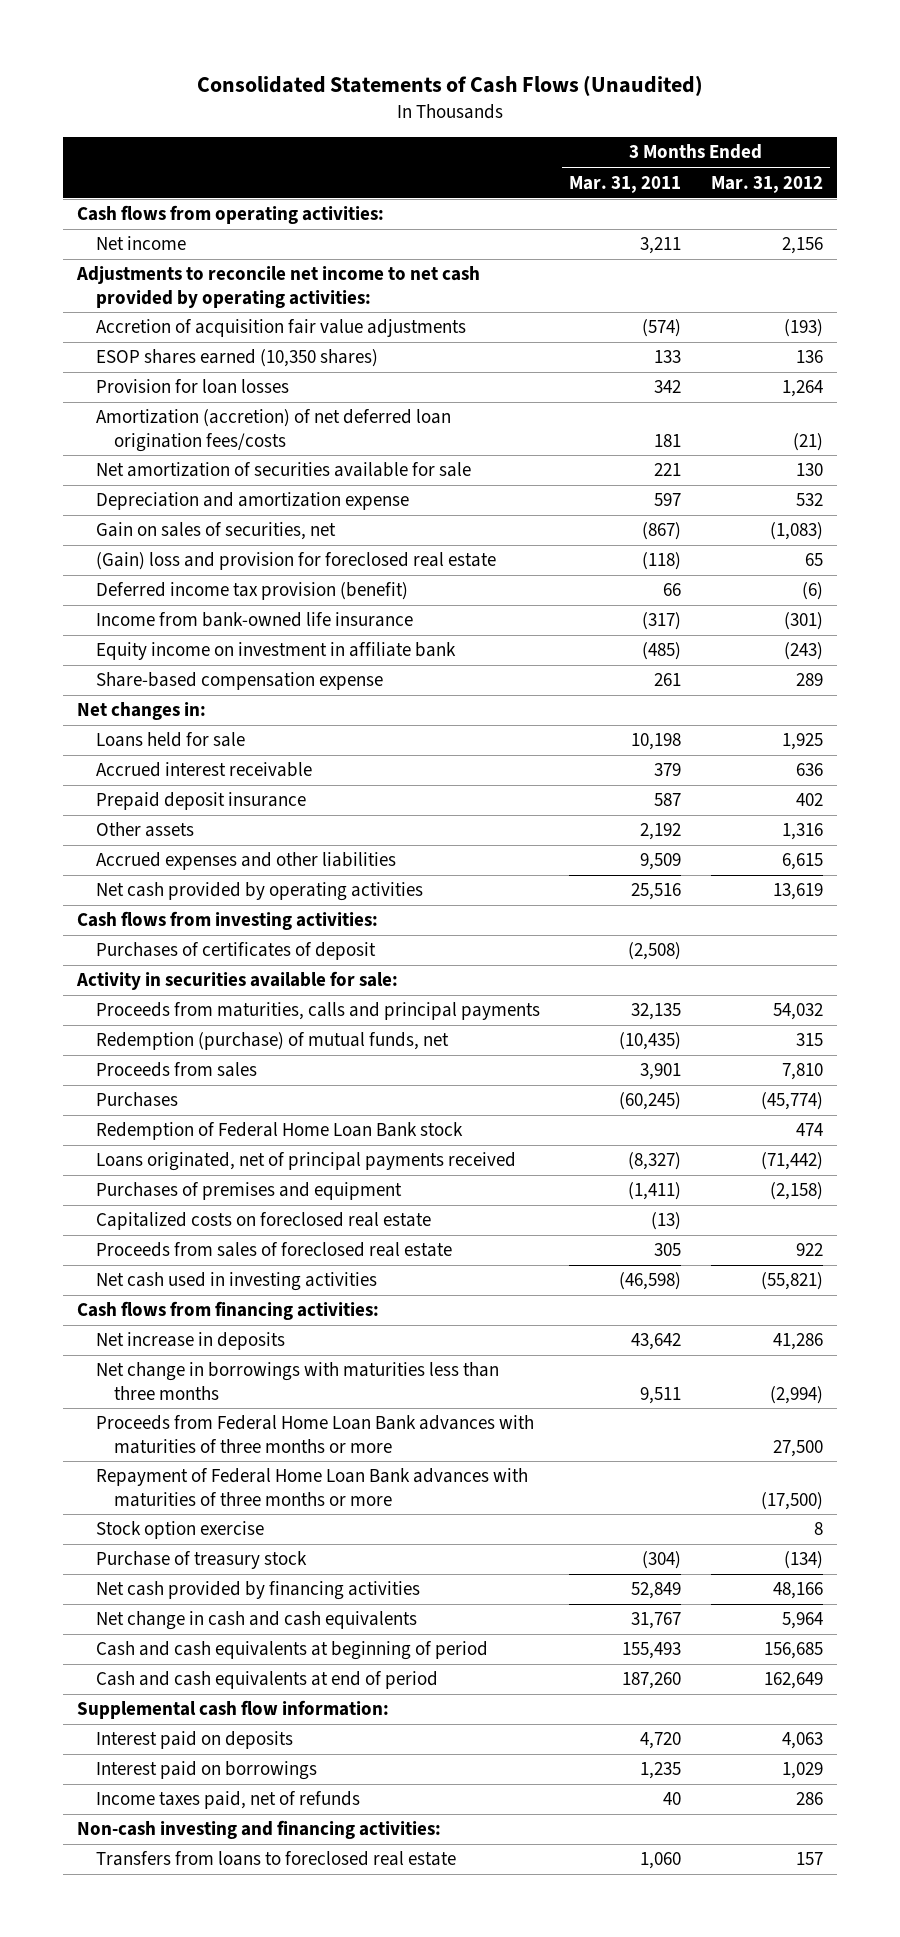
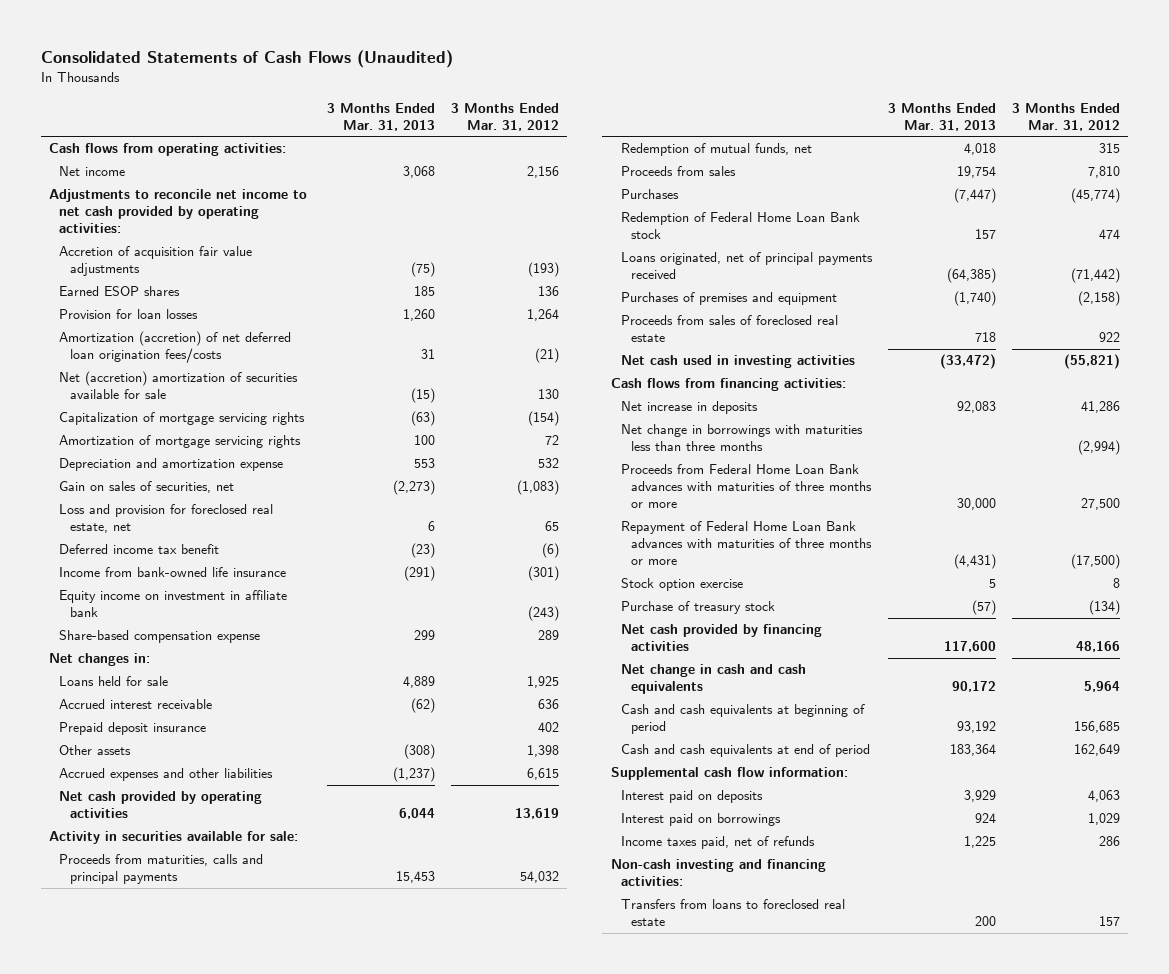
[569,175,682,193] Mar. 31, 2011 -> none
none -> [326,102,435,131] 3 Months Ended Mar. 31, 2013
[95,349,378,368] ESOP shares earned (10,350 shares) -> [59,286,181,297] Earned ESOP shares
[95,462,471,478] Net amortization of securities available for sale -> [59,371,299,400] Net (accretion) amortization of securities available for sale
none -> [59,412,306,426] Capitalization of mortgage servicing rights
none -> [59,435,302,449] Amortization of mortgage servicing rights
[95,552,496,571] (Gain) loss and provision for foreclosed real estate -> [59,504,274,534] Loss and provision for foreclosed real estate, net
[95,582,408,601] Deferred income tax provision (benefit) -> [59,544,220,555] Deferred income tax benefit
[781,823,823,841] 1,316 -> [526,745,559,758] 1,398
[77,911,379,931] Cash flows from investing activities: -> none
[95,942,376,961] Purchases of certificates of deposit -> none
[95,1032,449,1051] Redemption (purchase) of mutual funds, net -> [620,143,812,157] Redemption of mutual funds, net
[95,1212,431,1231] Capitalized costs on foreclosed real estate -> none

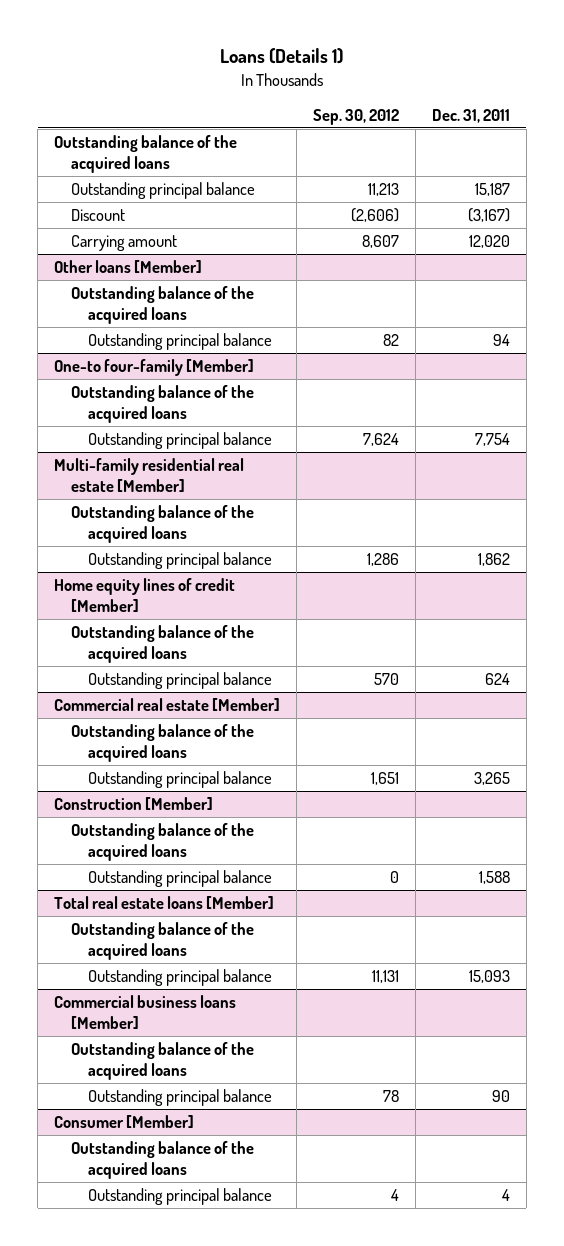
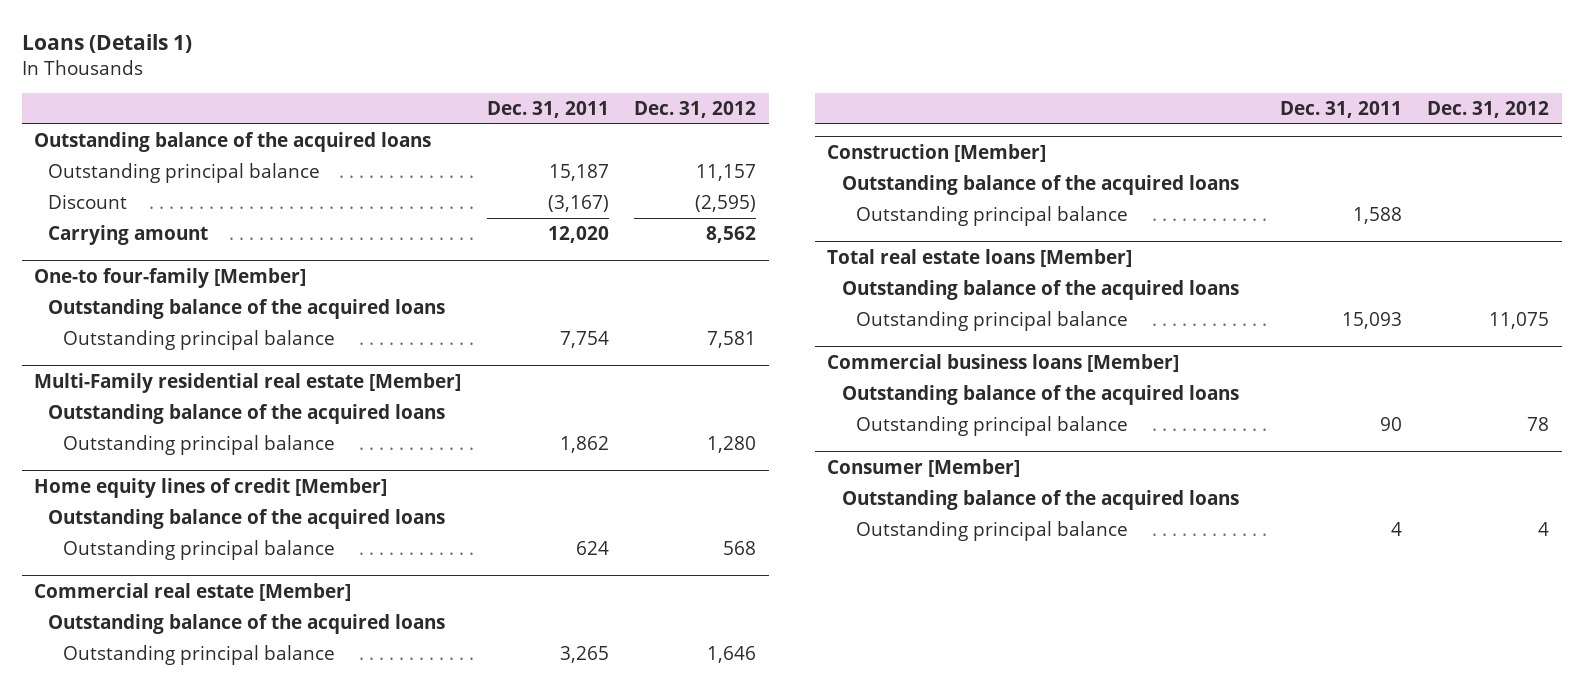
[312,108,399,125] Sep. 30, 2012 -> none
none -> [634,100,757,118] Dec. 31, 2012
[54,259,203,273] Other loans [Member] -> none
[70,285,254,324] Outstanding balance of the acquired loans -> none
[87,332,272,350] Outstanding principal balance -> none
[54,457,245,492] Multi-family residential real estate [Member] -> [34,372,462,393] Multi-Family residential real estate [Member]

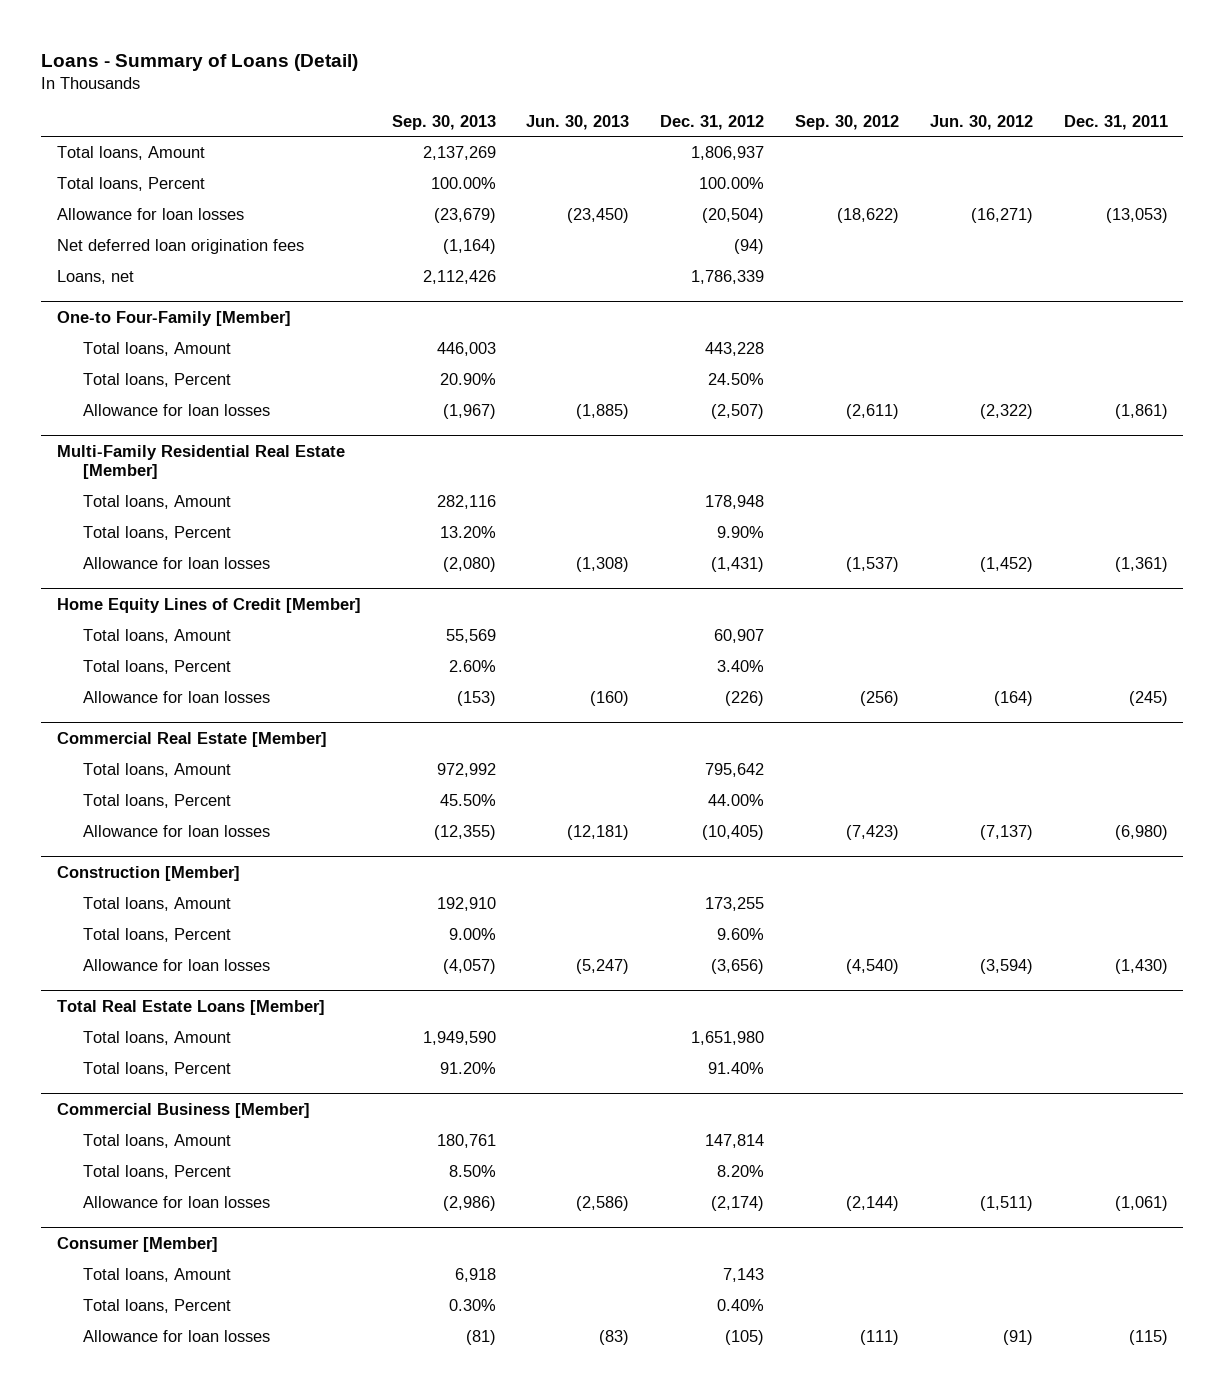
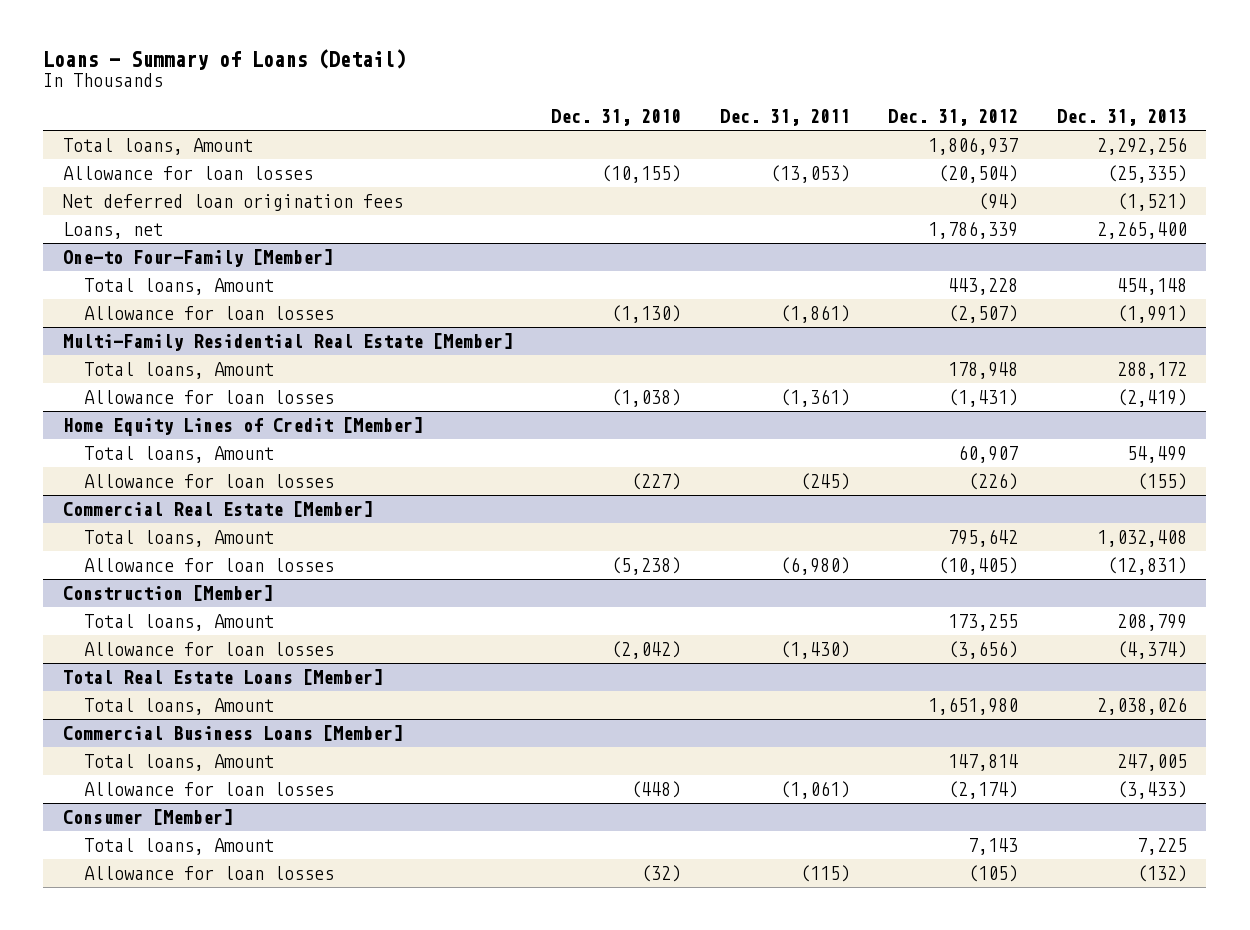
[391,114,496,130] Sep. 30, 2013 -> none
[526,114,630,130] Jun. 30, 2013 -> none
[795,114,900,130] Sep. 30, 2012 -> none
[929,114,1033,130] Jun. 30, 2012 -> none
none -> [551,108,682,126] Dec. 31, 2010
none -> [1056,108,1187,126] Dec. 31, 2013
[56,177,205,192] Total loans, Percent -> none
[82,373,231,388] Total loans, Percent -> none
[82,526,231,541] Total loans, Percent -> none
[82,660,231,675] Total loans, Percent -> none
[82,794,231,809] Total loans, Percent -> none
[82,928,231,943] Total loans, Percent -> none
[82,1062,231,1077] Total loans, Percent -> none
[56,1102,310,1118] Commercial Business [Member] -> [62,725,403,742] Commercial Business Loans [Member]
[82,1165,231,1180] Total loans, Percent -> none
[82,1299,231,1314] Total loans, Percent -> none

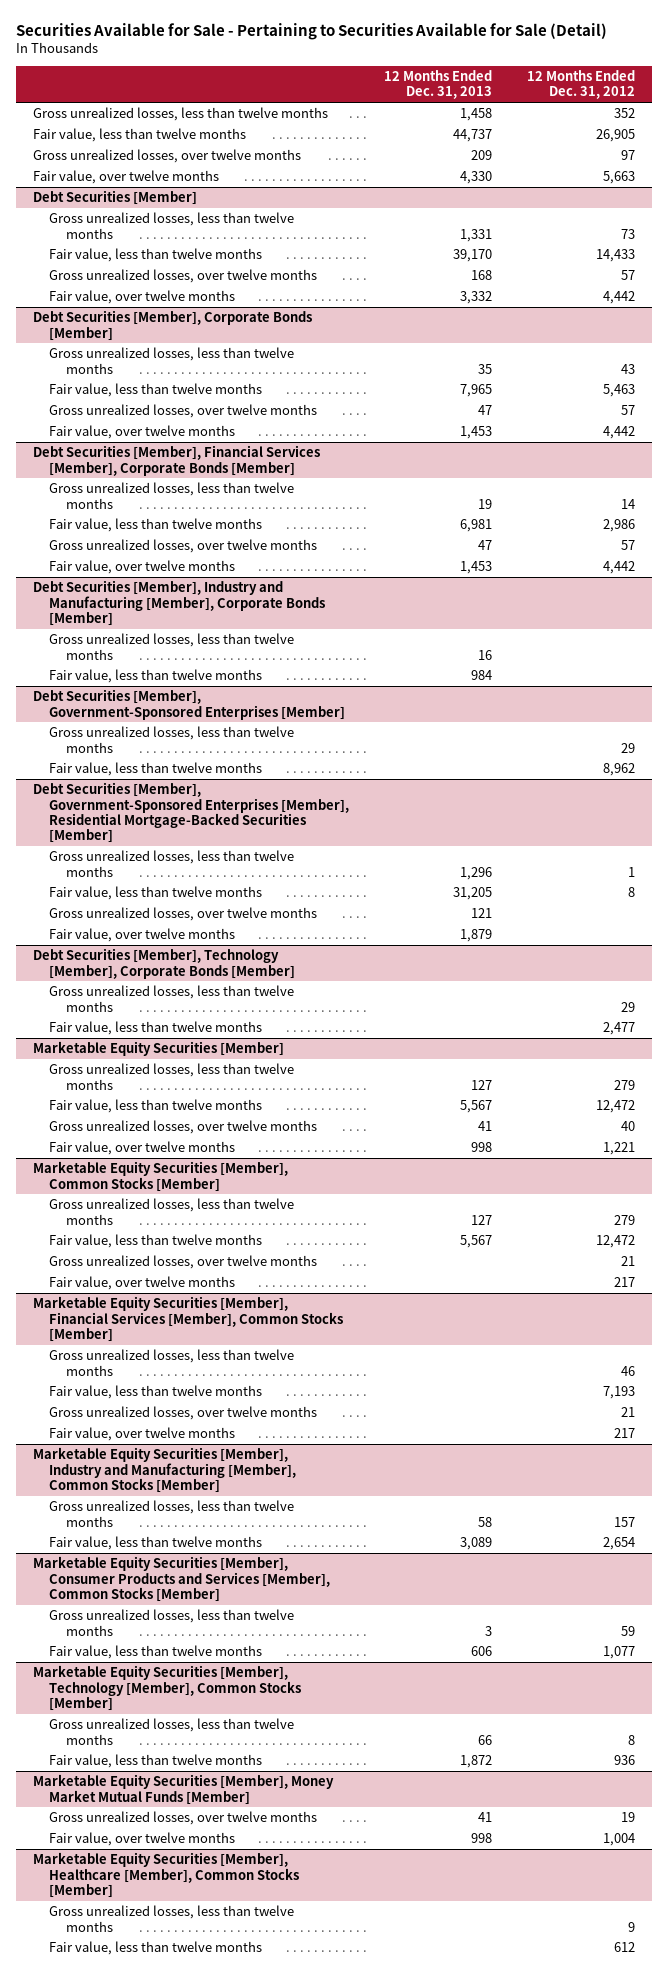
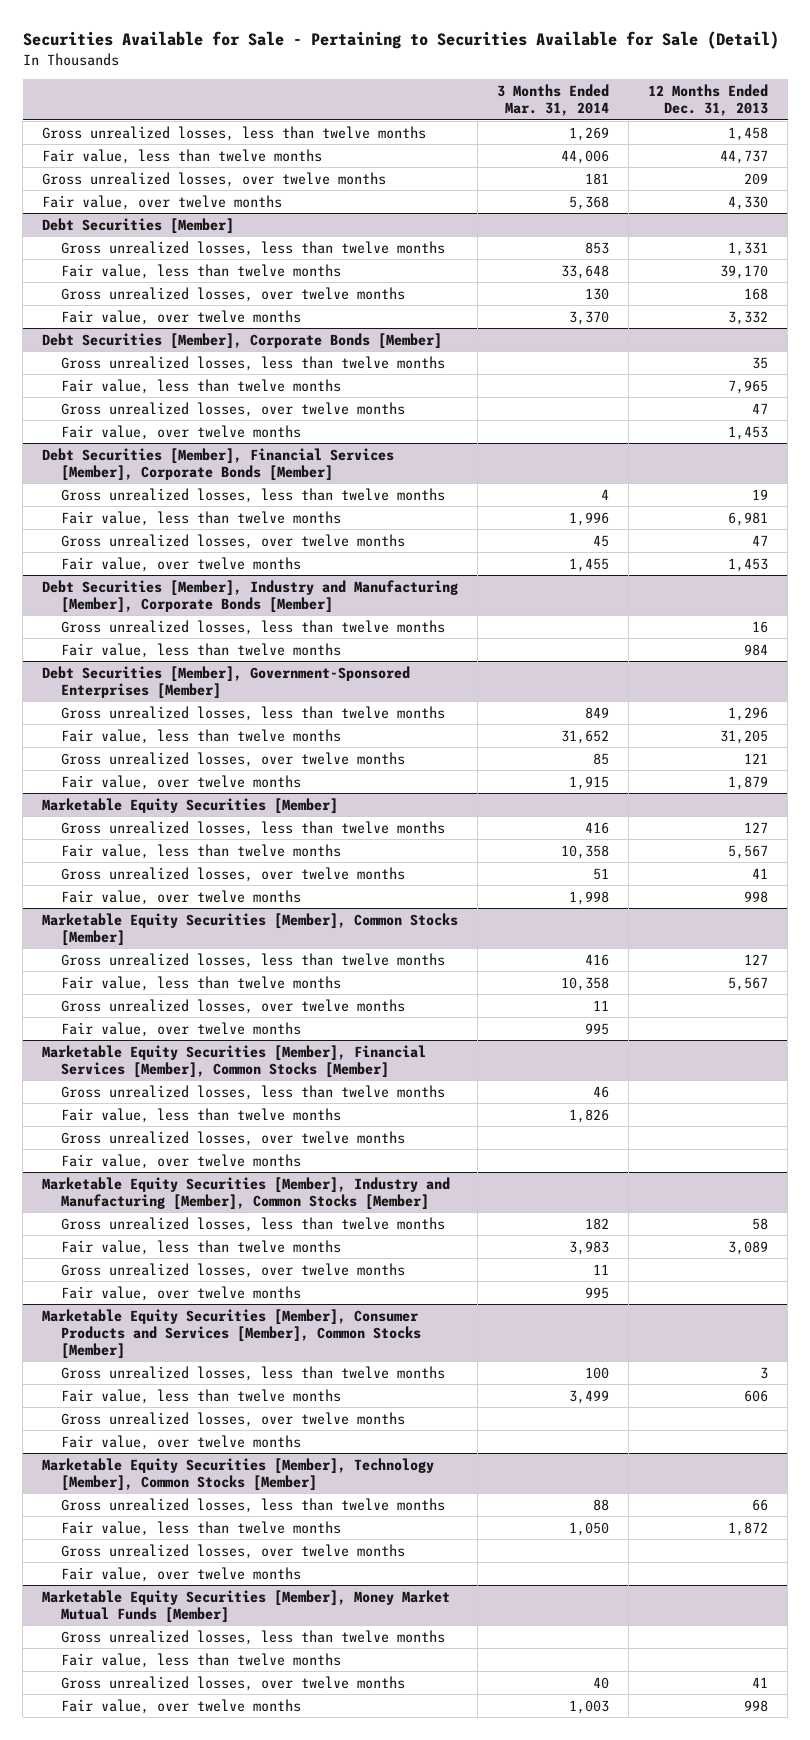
[526,70,635,100] 12 Months Ended Dec. 31, 2012 -> none
none -> [497,84,610,117] 3 Months Ended Mar. 31, 2014
[49,726,295,753] Gross unrealized losses, less than twelve months -> none
[49,762,263,777] Fair value, less than twelve months -> none
[33,782,350,844] Debt Securities [Member], Government-Sponsored Enterprises [Member], Residential Mortgage-Backed Securities [Member] -> none
[33,948,296,979] Debt Securities [Member], Technology [Member], Corporate Bonds [Member] -> none
[49,985,295,1012] Gross unrealized losses, less than twelve months -> none
[49,1021,263,1036] Fair value, less than twelve months -> none
none -> [60,1262,405,1278] Gross unrealized losses, over twelve months
none -> [60,1285,301,1301] Fair value, over twelve months
none -> [60,1411,405,1427] Gross unrealized losses, over twelve months
none -> [60,1434,301,1450] Fair value, over twelve months
none -> [60,1543,405,1559] Gross unrealized losses, over twelve months
none -> [60,1566,301,1582] Fair value, over twelve months
[33,1852,300,1898] Marketable Equity Securities [Member], Healthcare [Member], Common Stocks [Member] -> none
[49,1811,318,1826] Gross unrealized losses, over twelve months -> [60,1675,405,1691] Gross unrealized losses, over twelve months
[49,1832,236,1847] Fair value, over twelve months -> [60,1698,301,1714] Fair value, over twelve months

